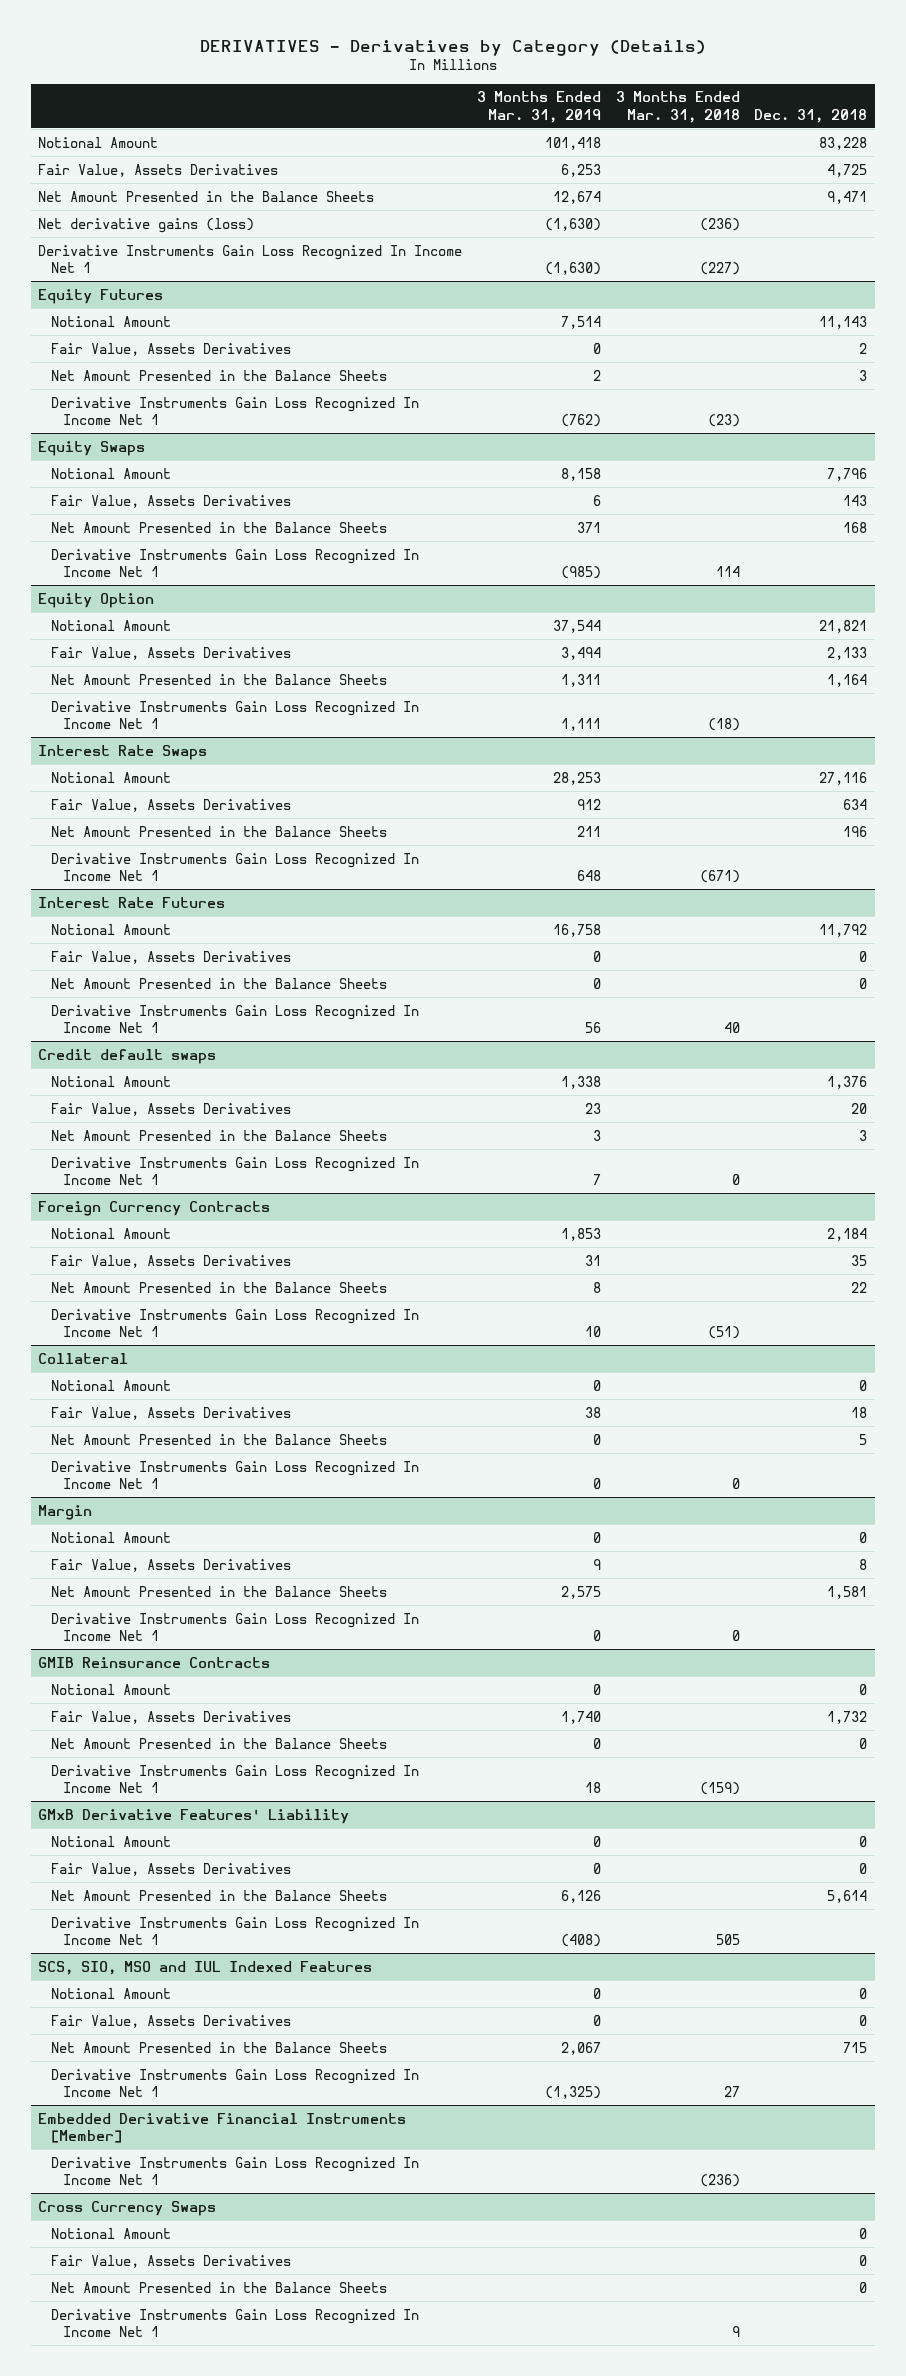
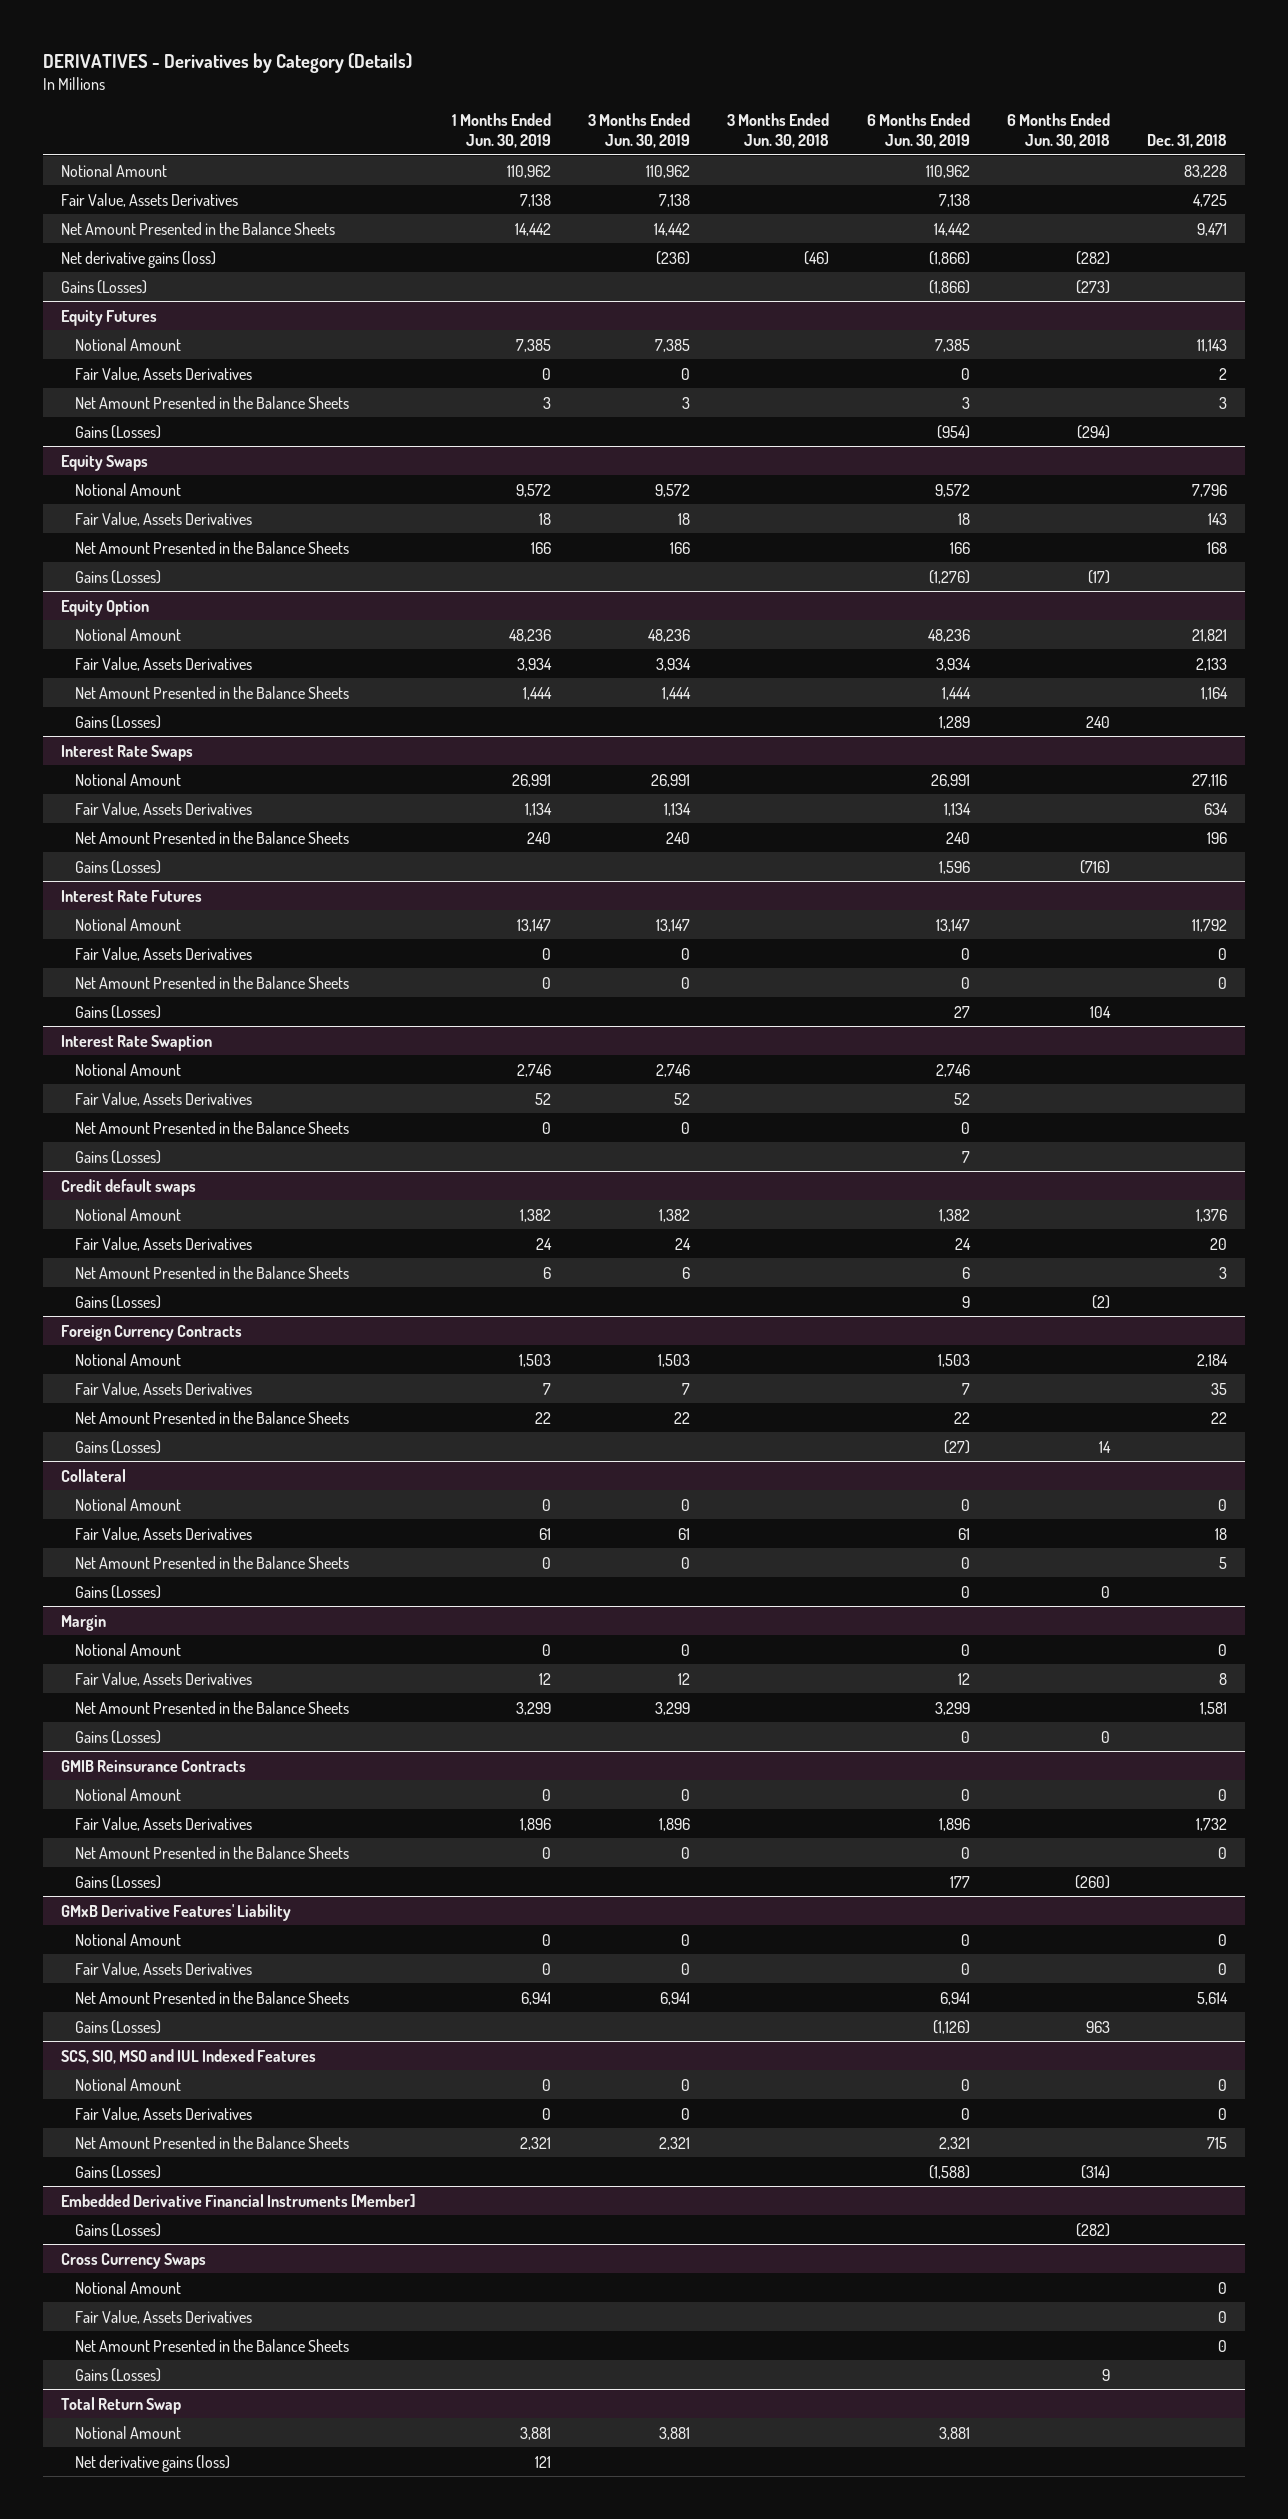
[477,91,602,123] 3 Months Ended Mar. 31, 2019 -> none
[615,91,740,123] 3 Months Ended Mar. 31, 2018 -> none
none -> [452,113,552,149] 1 Months Ended Jun. 30, 2019
none -> [588,113,691,149] 3 Months Ended Jun. 30, 2019
none -> [727,113,830,149] 3 Months Ended Jun. 30, 2018
none -> [866,113,970,149] 6 Months Ended Jun. 30, 2019
none -> [1006,113,1110,149] 6 Months Ended Jun. 30, 2018
[38,244,463,273] Derivative Instruments Gain Loss Recognized In Income Net 1 -> [61,279,148,294] Gains (Losses)
[50,396,419,425] Derivative Instruments Gain Loss Recognized In Income Net 1 -> [74,424,161,439] Gains (Losses)
[50,548,419,577] Derivative Instruments Gain Loss Recognized In Income Net 1 -> [74,569,161,584] Gains (Losses)
[50,700,419,729] Derivative Instruments Gain Loss Recognized In Income Net 1 -> [74,714,161,729] Gains (Losses)
[50,852,419,881] Derivative Instruments Gain Loss Recognized In Income Net 1 -> [74,859,161,874] Gains (Losses)
[50,1004,419,1033] Derivative Instruments Gain Loss Recognized In Income Net 1 -> [74,1004,161,1019] Gains (Losses)
none -> [61,1034,213,1051] Interest Rate Swaption
none -> [74,1062,181,1076] Notional Amount
none -> [74,1091,252,1106] Fair Value, Assets Derivatives
none -> [74,1120,349,1134] Net Amount Presented in the Balance Sheets
none -> [74,1149,161,1164] Gains (Losses)
[50,1156,419,1185] Derivative Instruments Gain Loss Recognized In Income Net 1 -> [74,1294,161,1309] Gains (Losses)
[50,1308,419,1337] Derivative Instruments Gain Loss Recognized In Income Net 1 -> [74,1439,161,1454] Gains (Losses)
[50,1460,419,1489] Derivative Instruments Gain Loss Recognized In Income Net 1 -> [74,1584,161,1599] Gains (Losses)
[50,1612,419,1641] Derivative Instruments Gain Loss Recognized In Income Net 1 -> [74,1729,161,1744] Gains (Losses)
[50,1764,419,1793] Derivative Instruments Gain Loss Recognized In Income Net 1 -> [74,1874,161,1889] Gains (Losses)
[50,1916,419,1945] Derivative Instruments Gain Loss Recognized In Income Net 1 -> [74,2019,161,2034] Gains (Losses)
[50,2068,419,2097] Derivative Instruments Gain Loss Recognized In Income Net 1 -> [74,2164,161,2179] Gains (Losses)
[50,2156,419,2185] Derivative Instruments Gain Loss Recognized In Income Net 1 -> [74,2222,161,2237] Gains (Losses)
[50,2308,419,2337] Derivative Instruments Gain Loss Recognized In Income Net 1 -> [74,2367,161,2382] Gains (Losses)
none -> [61,2396,182,2414] Total Return Swap
none -> [74,2425,181,2439] Notional Amount
none -> [74,2454,230,2472] Net derivative gains (loss)

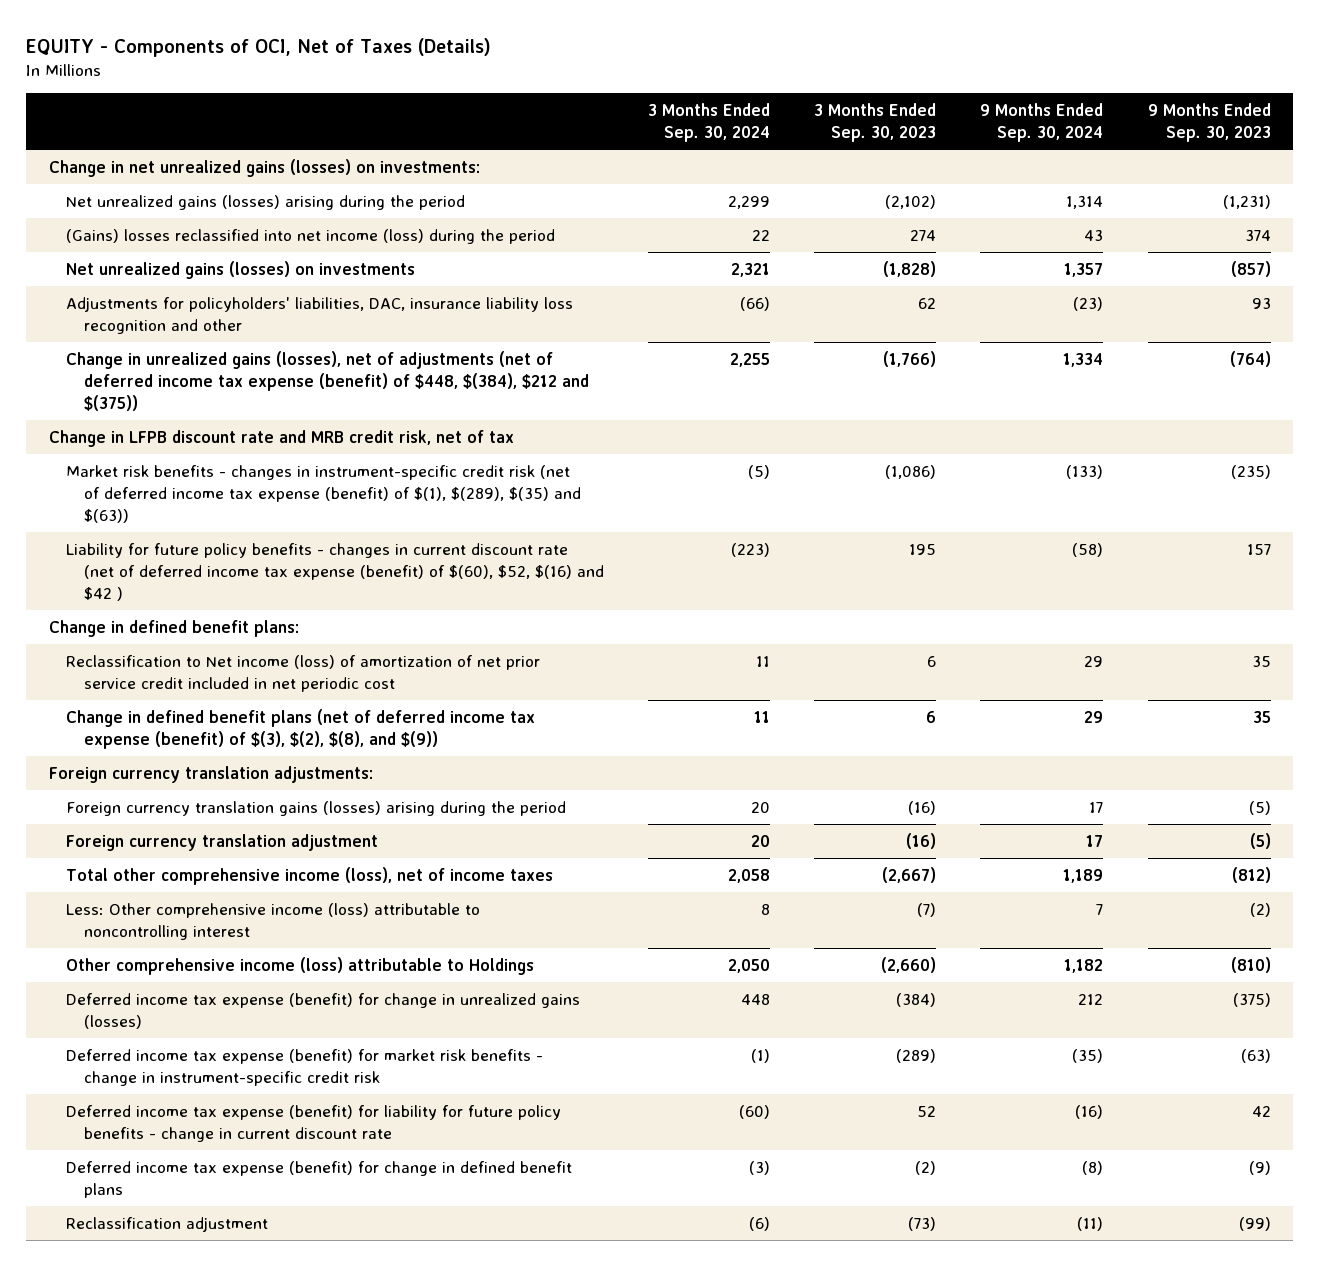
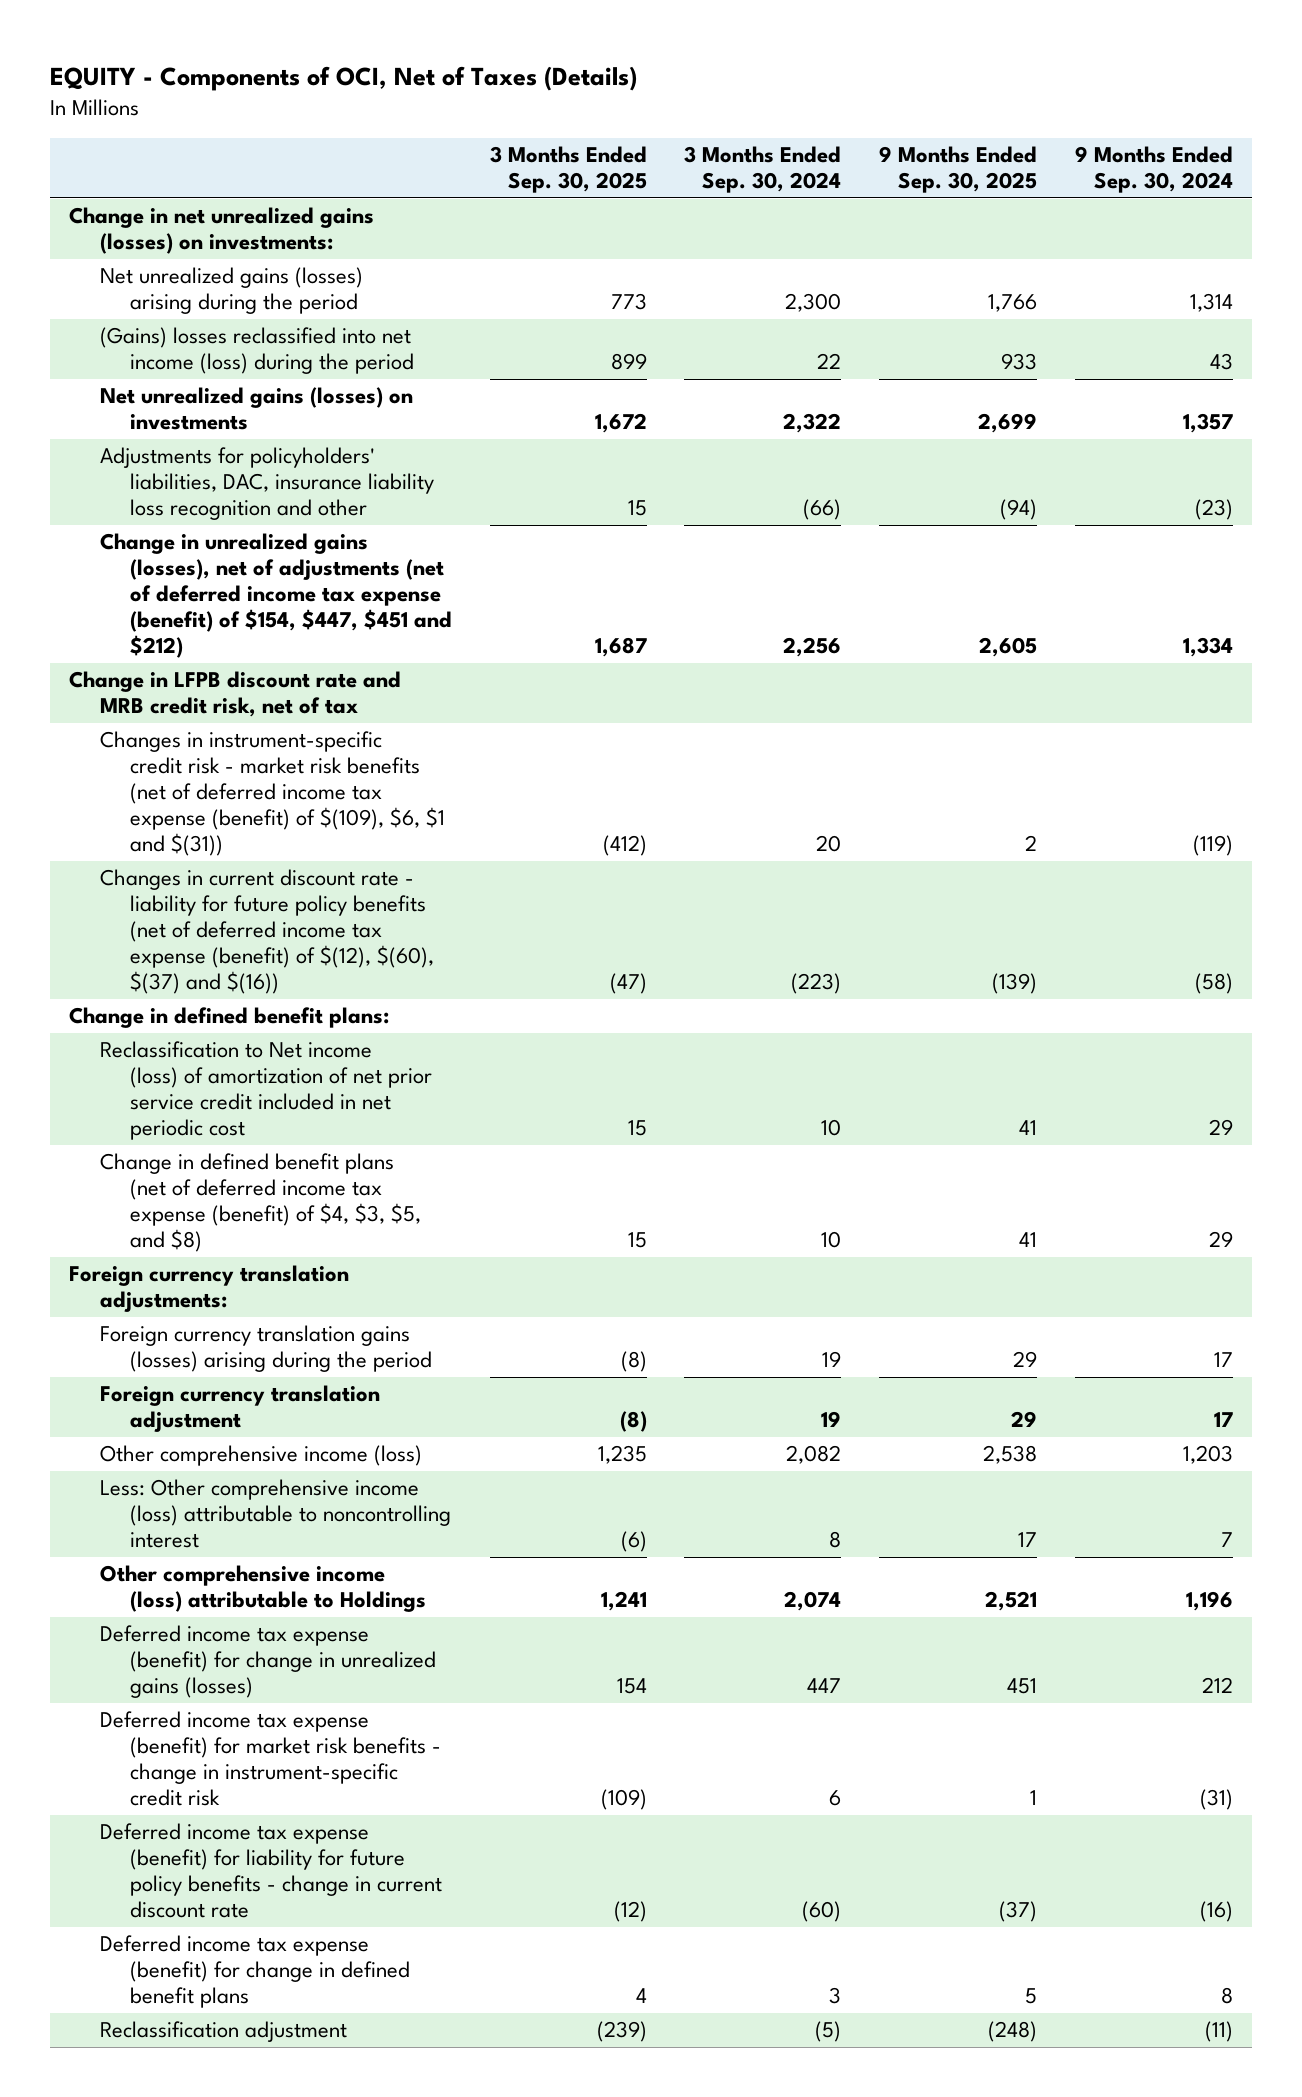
[814,103,937,143] 3 Months Ended Sep. 30, 2023 -> none
[1147,103,1271,143] 9 Months Ended Sep. 30, 2023 -> none
none -> [489,146,647,194] 3 Months Ended Sep. 30, 2025
none -> [879,146,1038,194] 9 Months Ended Sep. 30, 2025
[728,195,771,209] 2,299 -> [785,293,842,313] 2,300
[731,262,771,277] 2,321 -> [783,413,842,434] 2,322
[66,350,590,411] Change in unrealized gains (losses), net of adjustments (net of deferred income tax expense (benefit) of $448, $(384), $212 and $(375)) -> [99,533,452,659] Change in unrealized gains (losses), net of adjustments (net of deferred income tax expense (benefit) of $154, $447, $451 and $212)
[730,352,771,367] 2,255 -> [783,637,842,658] 2,256
[66,464,582,523] Market risk benefits - changes in instrument-specific credit risk (net of deferred income tax expense (benefit) of $(1), $(289), $(35) and $(63)) -> [99,731,445,857] Changes in instrument-specific credit risk - market risk benefits (net of deferred income tax expense (benefit) of $(109), $6, $1 and $(31))
[748,464,771,479] (5) -> [816,835,842,853] 20
[1066,464,1104,479] (133) -> [1193,835,1234,857] (119)
[66,542,605,601] Liability for future policy benefits - changes in current discount rate (net of deferred income tax expense (benefit) of $(60), $52, $(16) and $42 ) -> [99,869,434,995] Changes in current discount rate - liability for future policy benefits (net of deferred income tax expense (benefit) of $(12), $(60), $(37) and $(16))
[756,655,771,667] 11 -> [821,1119,842,1137] 10
[66,708,536,749] Change in defined benefit plans (net of deferred income tax expense (benefit) of $(3), $(2), $(8), and $(9)) -> [99,1153,421,1253] Change in defined benefit plans (net of deferred income tax expense (benefit) of $4, $3, $5, and $8)
[754,710,771,723] 11 -> [821,1231,842,1249] 10
[751,801,771,813] 20 -> [822,1351,842,1368] 19
[751,834,771,847] 20 -> [821,1411,842,1428] 19
[66,866,554,885] Total other comprehensive income (loss), net of income taxes -> [99,1445,422,1467] Other comprehensive income (loss)
[728,868,771,883] 2,058 -> [786,1445,842,1465] 2,082
[1063,868,1104,883] 1,189 -> [1183,1445,1234,1465] 1,203
[728,958,771,973] 2,050 -> [784,1591,842,1612] 2,074
[1064,958,1104,973] 1,182 -> [1186,1591,1234,1612] 1,196
[741,993,771,1005] 448 -> [807,1678,842,1694] 447
[751,1048,771,1063] (1) -> [829,1790,842,1807] 6
[1072,1048,1104,1063] (35) -> [1200,1789,1234,1811] (31)
[749,1160,771,1175] (3) -> [829,1987,842,2005] 3
[1082,1160,1104,1175] (8) -> [1221,1987,1234,2005] 8
[749,1216,771,1231] (6) -> [815,2021,842,2043] (5)

